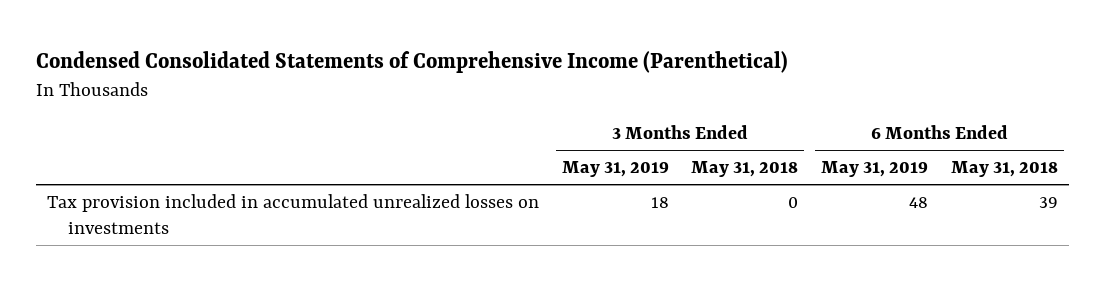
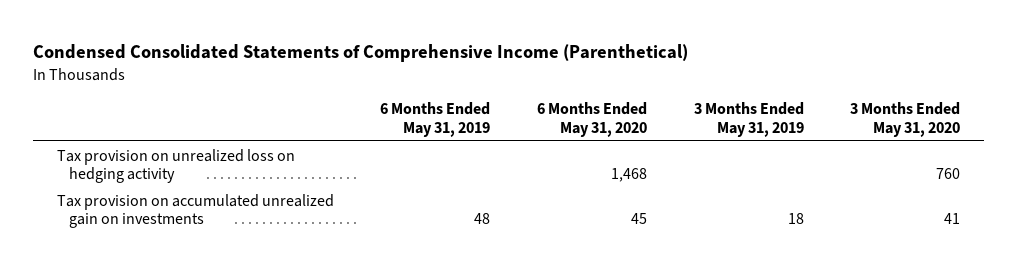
[691,161,799,178] May 31, 2018 -> none
[950,161,1058,178] May 31, 2018 -> none
none -> [537,102,648,137] 6 Months Ended May 31, 2020
none -> [850,102,961,137] 3 Months Ended May 31, 2020
none -> [56,148,295,184] Tax provision on unrealized loss on hedging activity
[47,193,540,234] Tax provision included in accumulated unrealized losses on investments -> [56,193,334,229] Tax provision on accumulated unrealized gain on investments

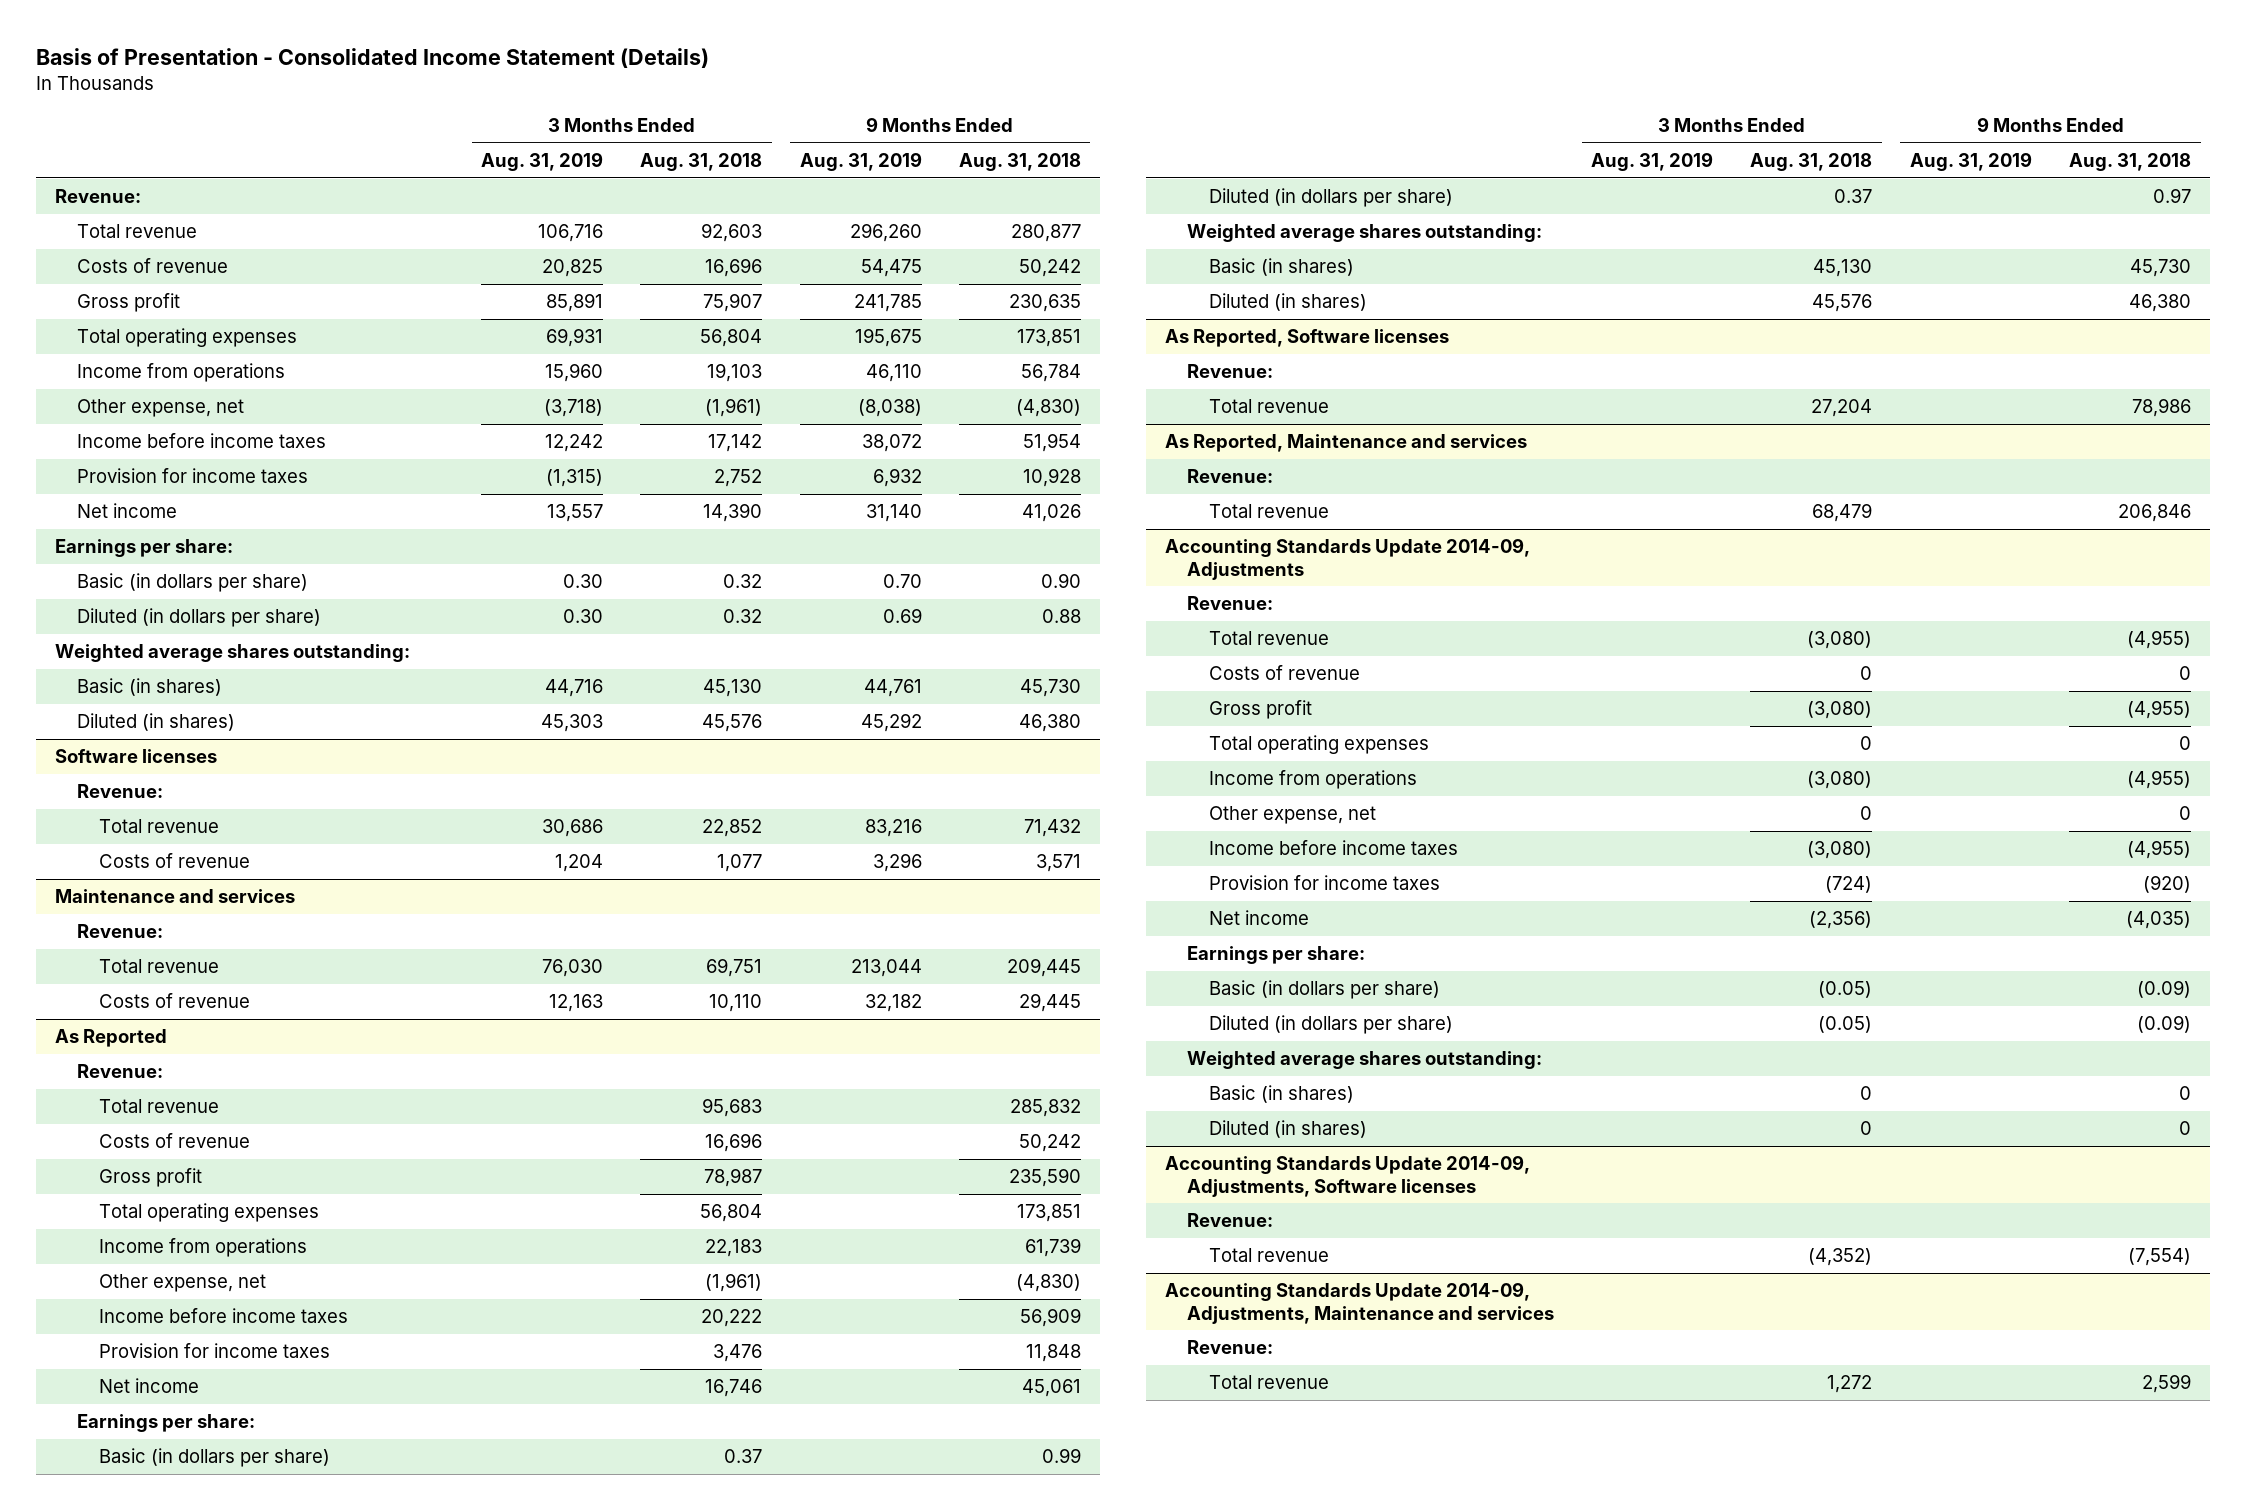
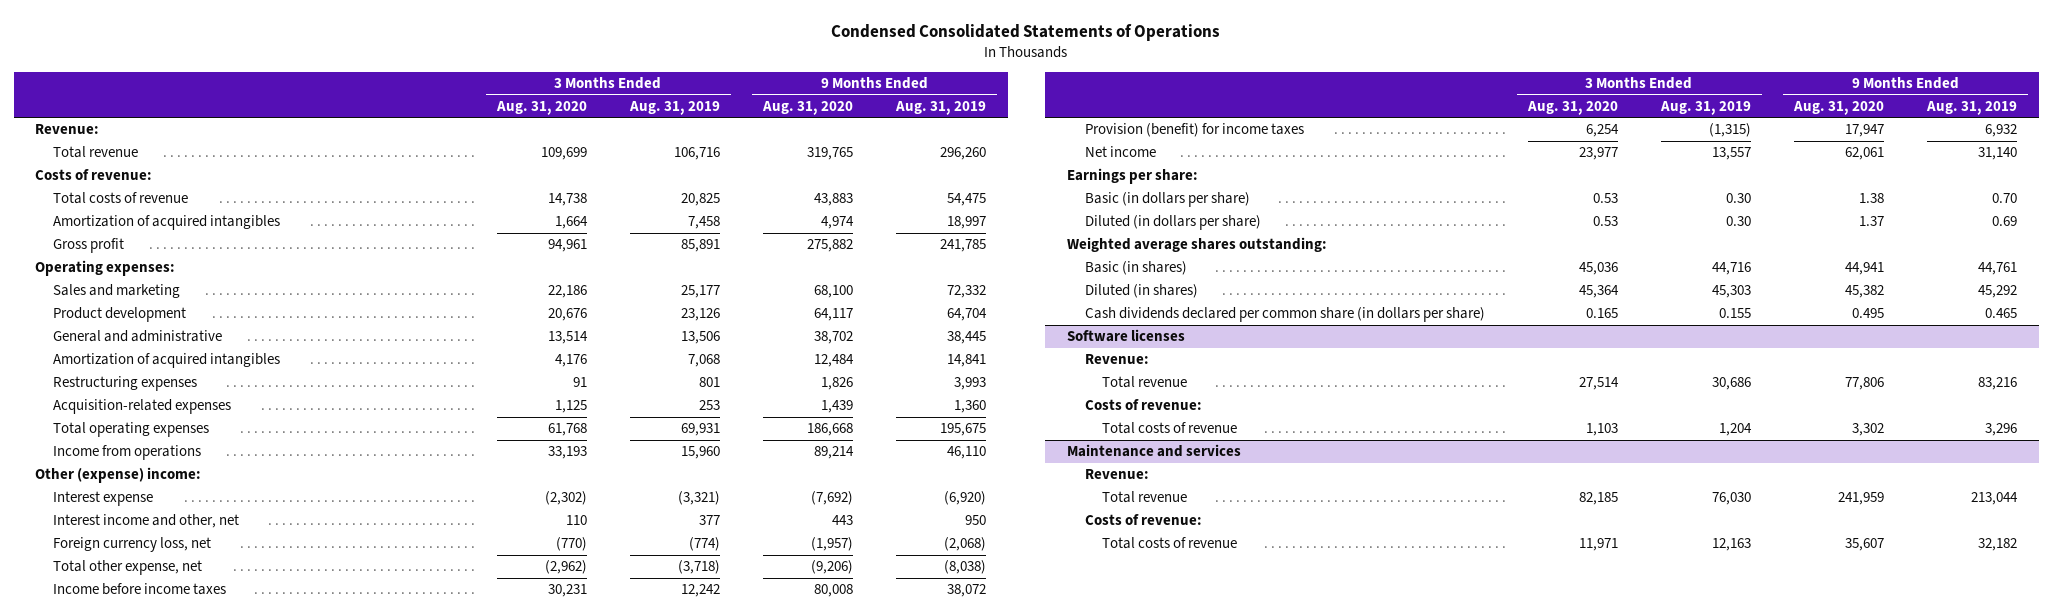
[35,47,709,68] Basis of Presentation - Consolidated Income Statement (Details) -> [831,24,1221,42] Condensed Consolidated Statements of Operations
[640,153,763,172] Aug. 31, 2018 -> none
[959,153,1082,172] Aug. 31, 2018 -> none
none -> [495,100,587,115] Aug. 31, 2020
none -> [761,100,853,115] Aug. 31, 2020
none -> [35,169,153,181] Costs of revenue:
[76,258,228,274] Costs of revenue -> [53,192,189,205] Total costs of revenue
none -> [53,215,281,231] Amortization of acquired intangibles
none -> [35,260,176,277] Operating expenses:
none -> [53,284,181,299] Sales and marketing
none -> [53,307,187,323] Product development
none -> [53,330,223,343] General and administrative
none -> [53,353,281,369] Amortization of acquired intangibles
none -> [53,376,198,392] Restructuring expenses
none -> [53,399,232,415] Acquisition-related expenses
none -> [35,467,202,484] Other (expense) income:
none -> [53,491,154,507] Interest expense
none -> [53,514,240,529] Interest income and other, net
none -> [53,537,212,553] Foreign currency loss, net
[76,399,244,418] Other expense, net -> [53,560,203,576] Total other expense, net
[76,468,308,484] Provision for income taxes -> [1084,123,1304,138] Provision (benefit) for income taxes
none -> [1084,307,1485,323] Cash dividends declared per common share (in dollars per share)
none -> [1084,399,1202,411] Costs of revenue:
[98,853,250,869] Costs of revenue -> [1102,422,1238,435] Total costs of revenue
[54,1029,167,1048] As Reported -> none
[76,1064,163,1079] Revenue: -> none
[98,1099,219,1114] Total revenue -> none
[98,1133,250,1149] Costs of revenue -> none
[98,1168,202,1188] Gross profit -> none
[98,1203,319,1223] Total operating expenses -> none
[98,1238,307,1258] Income from operations -> none
[98,1274,266,1293] Other expense, net -> none
[98,1308,348,1324] Income before income taxes -> none
[98,1343,330,1359] Provision for income taxes -> none
[98,1378,199,1394] Net income -> none
[76,1414,255,1433] Earnings per share: -> none
[98,1448,330,1468] Basic (in dollars per share) -> none
[1208,188,1453,208] Diluted (in dollars per share) -> none
[1186,224,1542,243] Weighted average shares outstanding: -> none
[1208,258,1354,277] Basic (in shares) -> none
[1208,293,1367,312] Diluted (in shares) -> none
[1164,329,1449,348] As Reported, Software licenses -> none
[1186,364,1273,379] Revenue: -> none
[1208,399,1329,414] Total revenue -> none
[1164,434,1527,453] As Reported, Maintenance and services -> none
[1186,469,1273,484] Revenue: -> none
[1208,504,1329,519] Total revenue -> none
[1164,538,1530,580] Accounting Standards Update 2014-09, Adjustments -> none
[1186,596,1273,611] Revenue: -> none
[1208,631,1329,646] Total revenue -> none
[1208,665,1360,681] Costs of revenue -> none
[1208,700,1312,720] Gross profit -> none
[1208,735,1429,755] Total operating expenses -> none
[1208,770,1417,790] Income from operations -> none
[1208,806,1376,825] Other expense, net -> none
[1208,840,1458,856] Income before income taxes -> none
[1208,875,1440,891] Provision for income taxes -> none
[1208,910,1309,926] Net income -> none
[1186,946,1365,965] Earnings per share: -> none
[1208,980,1440,1000] Basic (in dollars per share) -> none
[1208,1015,1453,1035] Diluted (in dollars per share) -> none
[1186,1051,1542,1070] Weighted average shares outstanding: -> none
[1208,1085,1354,1104] Basic (in shares) -> none
[1208,1120,1367,1139] Diluted (in shares) -> none
[1164,1155,1530,1197] Accounting Standards Update 2014-09, Adjustments, Software licenses -> none
[1186,1213,1273,1228] Revenue: -> none
[1208,1248,1329,1263] Total revenue -> none
[1164,1282,1554,1324] Accounting Standards Update 2014-09, Adjustments, Maintenance and services -> none
[1186,1340,1273,1355] Revenue: -> none
[1208,1375,1329,1390] Total revenue -> none
none -> [1084,514,1202,526] Costs of revenue:
[98,993,250,1009] Costs of revenue -> [1102,537,1238,550] Total costs of revenue

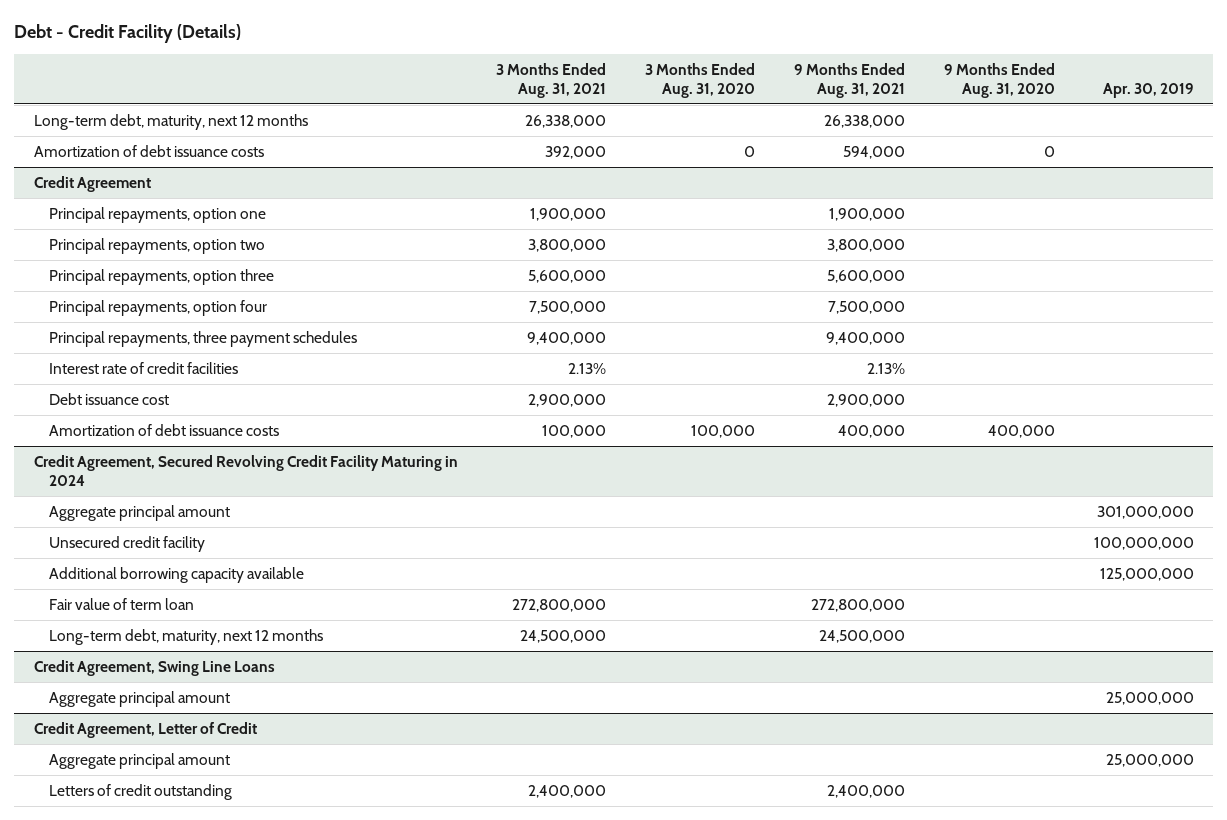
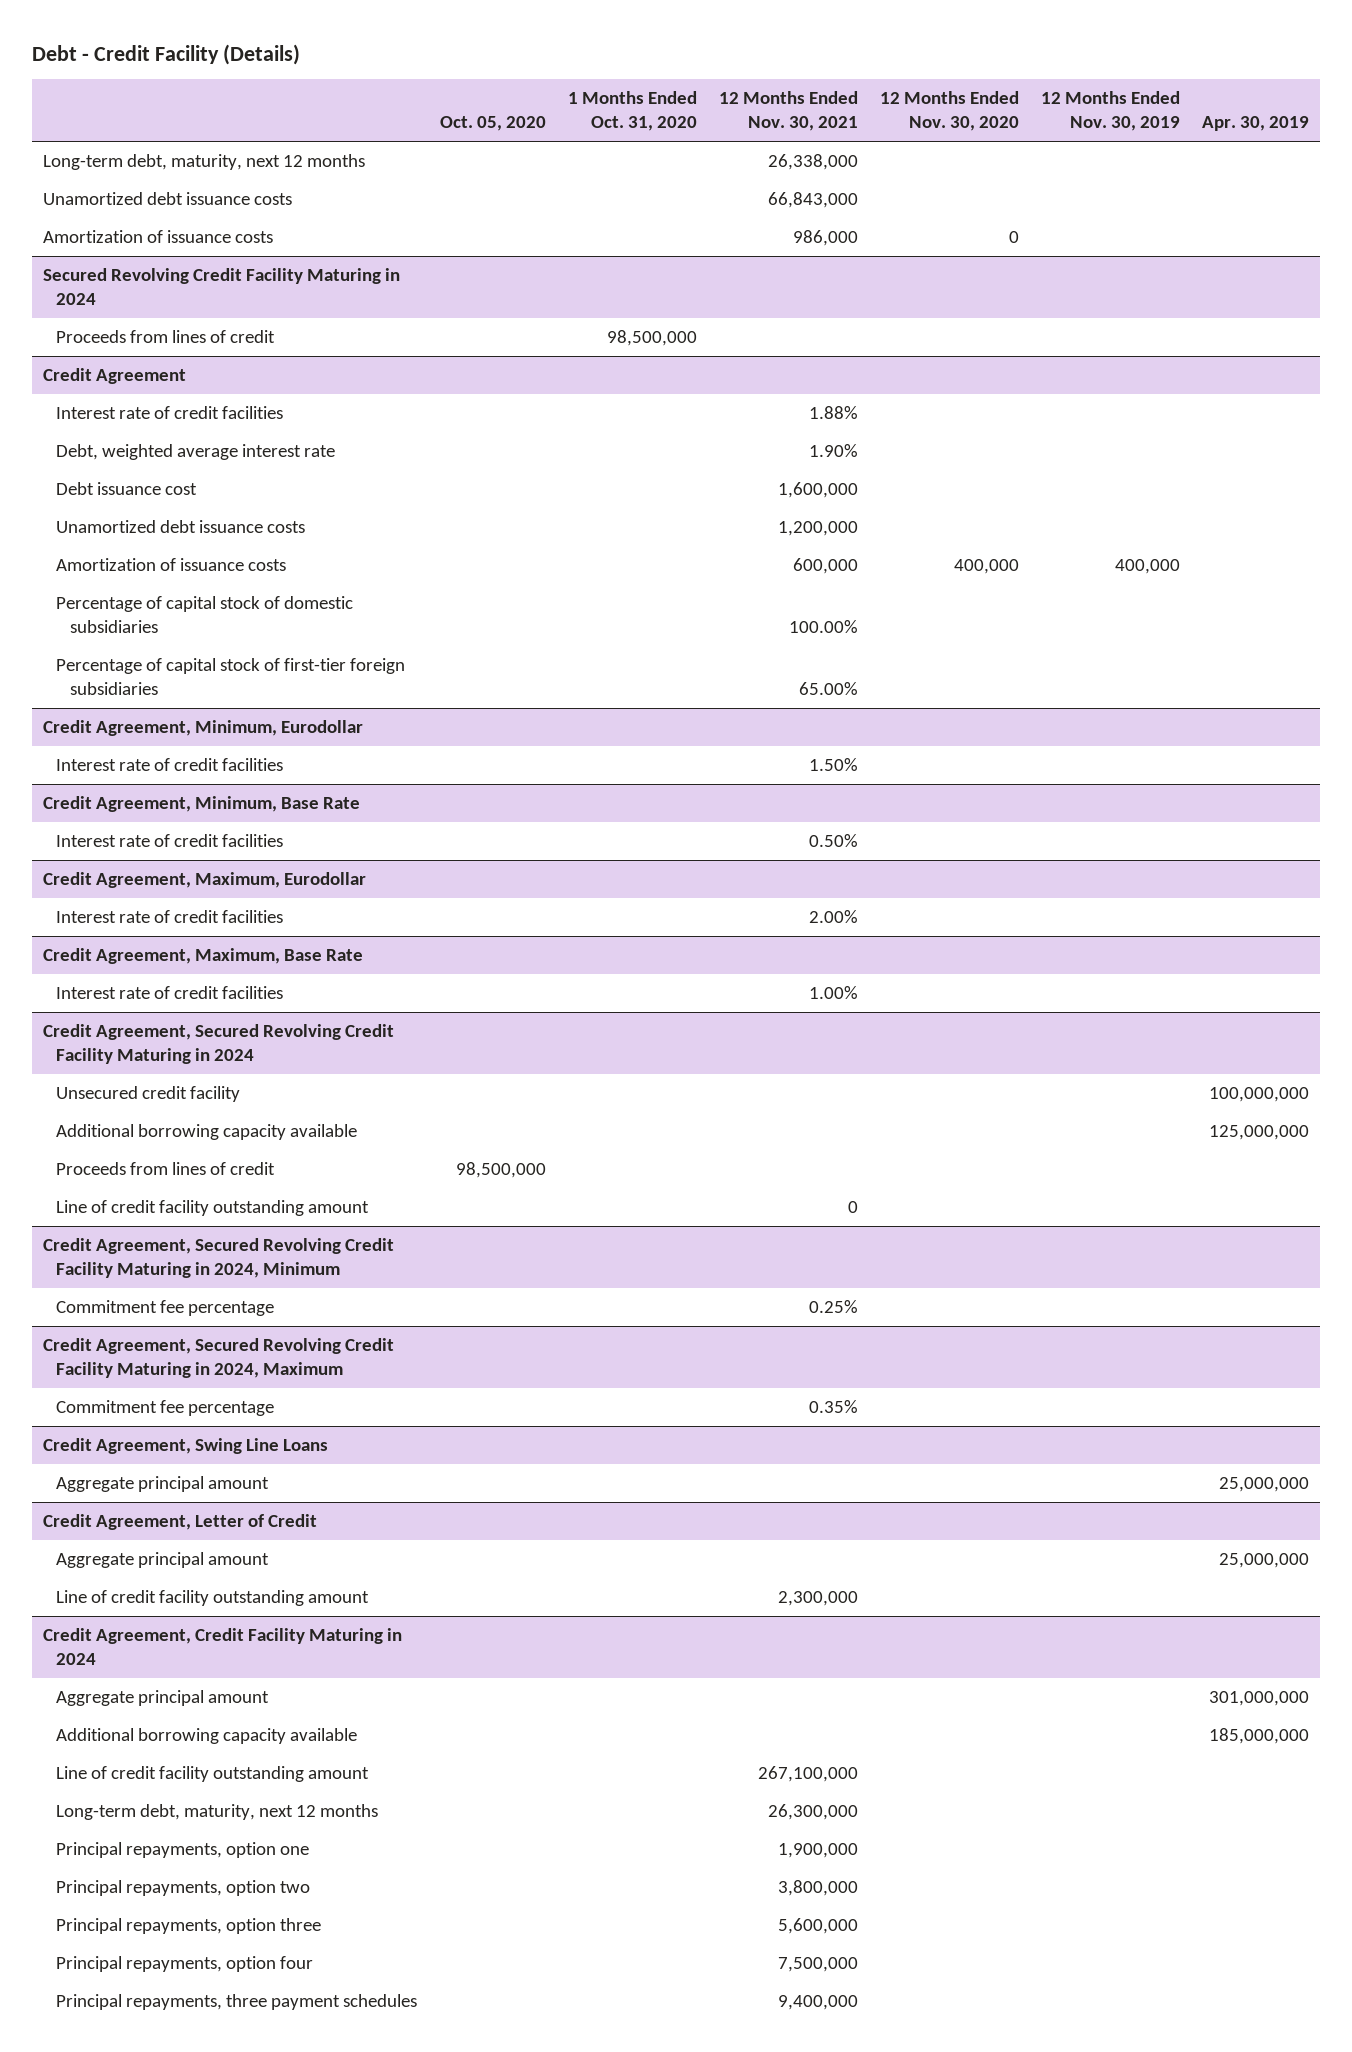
[496,62,607,98] 3 Months Ended Aug. 31, 2021 -> none
[645,62,756,98] 3 Months Ended Aug. 31, 2020 -> none
[794,62,906,98] 9 Months Ended Aug. 31, 2021 -> none
[943,62,1055,98] 9 Months Ended Aug. 31, 2020 -> none
none -> [439,115,546,131] Oct. 05, 2020
none -> [567,91,697,131] 1 Months Ended Oct. 31, 2020
none -> [718,91,858,131] 12 Months Ended Nov. 30, 2021
none -> [879,91,1019,131] 12 Months Ended Nov. 30, 2020
none -> [1041,91,1181,131] 12 Months Ended Nov. 30, 2019
none -> [42,192,292,206] Unamortized debt issuance costs
[33,144,264,157] Amortization of debt issuance costs -> [42,230,273,244] Amortization of issuance costs
none -> [42,268,400,305] Secured Revolving Credit Facility Maturing in 2024
none -> [56,330,276,344] Proceeds from lines of credit
[49,206,267,223] Principal repayments, option one -> none
[49,237,266,254] Principal repayments, option two -> none
[49,268,275,285] Principal repayments, option three -> none
[49,299,268,316] Principal repayments, option four -> none
[49,330,358,347] Principal repayments, three payment schedules -> none
none -> [56,444,336,461] Debt, weighted average interest rate
none -> [56,520,306,534] Unamortized debt issuance costs
[49,423,280,436] Amortization of debt issuance costs -> [56,558,287,572] Amortization of issuance costs
none -> [56,596,354,633] Percentage of capital stock of domestic subsidiaries
none -> [56,658,406,695] Percentage of capital stock of first-tier foreign subsidiaries
none -> [42,720,363,737] Credit Agreement, Minimum, Eurodollar
none -> [56,758,284,772] Interest rate of credit facilities
none -> [42,796,360,813] Credit Agreement, Minimum, Base Rate
none -> [56,834,284,848] Interest rate of credit facilities
none -> [42,872,366,889] Credit Agreement, Maximum, Eurodollar
none -> [56,910,284,924] Interest rate of credit facilities
none -> [42,948,363,965] Credit Agreement, Maximum, Base Rate
none -> [56,986,284,1000] Interest rate of credit facilities
[49,504,231,521] Aggregate principal amount -> none
[49,597,195,610] Fair value of term loan -> none
[49,628,324,645] Long-term debt, maturity, next 12 months -> none
none -> [56,1162,276,1176] Proceeds from lines of credit
none -> [56,1200,370,1217] Line of credit facility outstanding amount
none -> [42,1238,394,1278] Credit Agreement, Secured Revolving Credit Facility Maturing in 2024, Minimum
none -> [56,1300,275,1317] Commitment fee percentage
none -> [42,1338,394,1378] Credit Agreement, Secured Revolving Credit Facility Maturing in 2024, Maximum
none -> [56,1400,275,1417] Commitment fee percentage
[49,783,233,800] Letters of credit outstanding -> none
none -> [56,1590,370,1607] Line of credit facility outstanding amount
none -> [42,1628,402,1665] Credit Agreement, Credit Facility Maturing in 2024
none -> [56,1690,270,1707] Aggregate principal amount
none -> [56,1728,358,1745] Additional borrowing capacity available
none -> [56,1766,370,1783] Line of credit facility outstanding amount
none -> [56,1804,379,1821] Long-term debt, maturity, next 12 months
none -> [56,1842,310,1859] Principal repayments, option one
none -> [56,1880,311,1897] Principal repayments, option two
none -> [56,1918,322,1935] Principal repayments, option three
none -> [56,1956,314,1973] Principal repayments, option four
none -> [56,1994,418,2011] Principal repayments, three payment schedules

